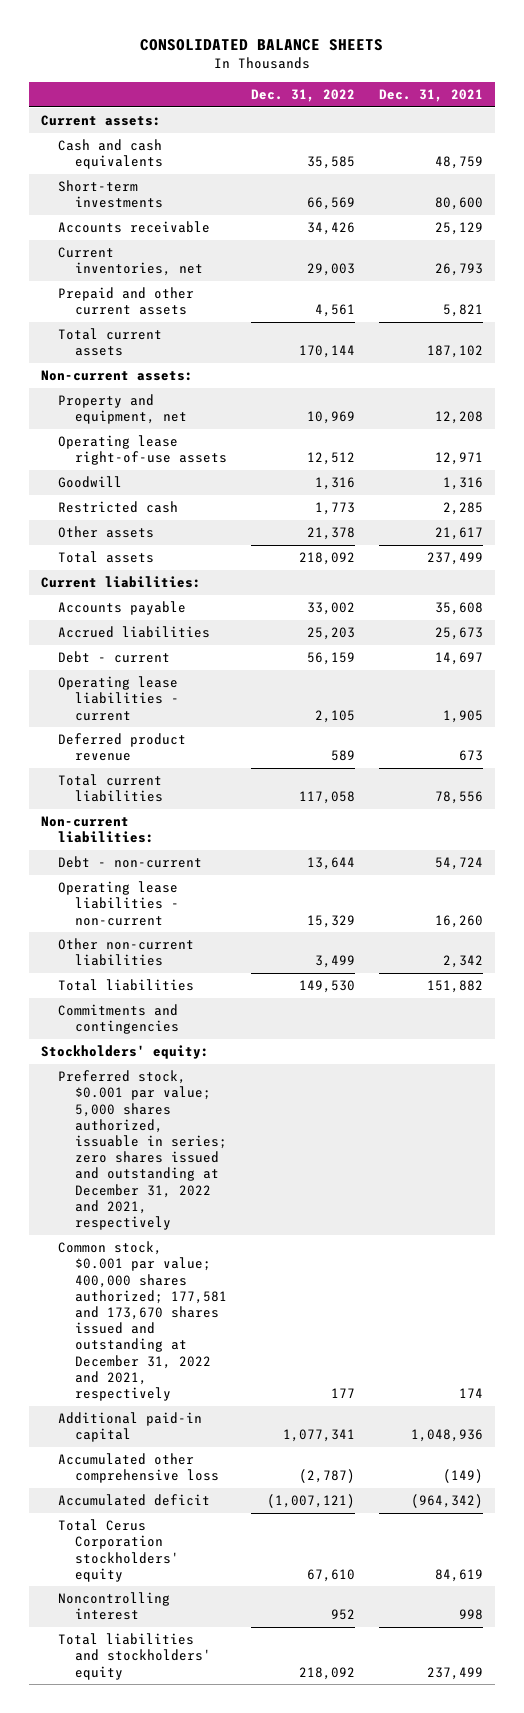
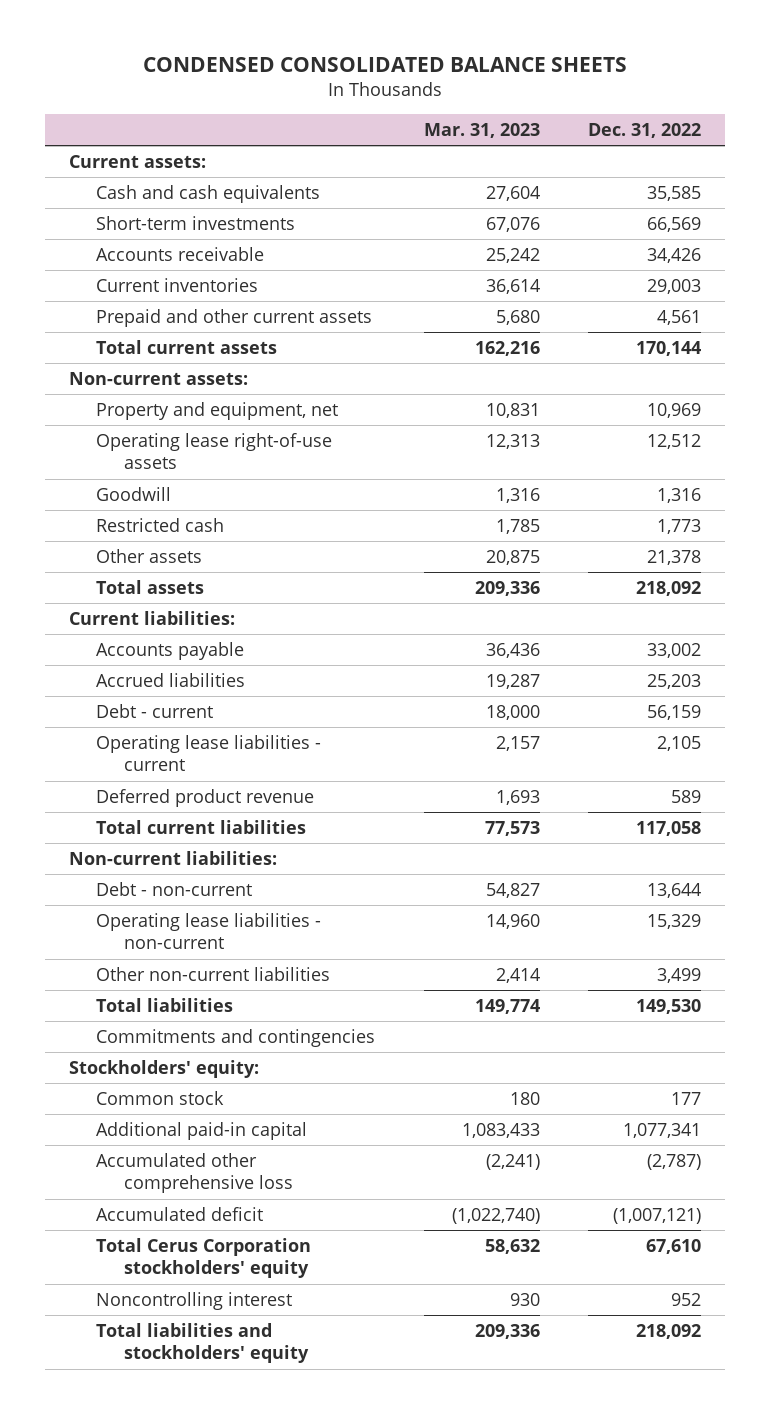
[140,39,384,52] CONSOLIDATED BALANCE SHEETS -> [142,57,627,73] CONDENSED CONSOLIDATED BALANCE SHEETS
[378,89,483,103] Dec. 31, 2021 -> none
none -> [423,122,540,138] Mar. 31, 2023
[57,247,203,277] Current inventories, net -> [96,277,259,292] Current inventories
[57,1070,227,1230] Preferred stock, $0.001 par value; 5,000 shares authorized, issuable in series; zero shares issued and outstanding at December 31, 2022 and 2021, respectively -> none
[57,1241,227,1401] Common stock, $0.001 par value; 400,000 shares authorized; 177,581 and 173,670 shares issued and outstanding at December 31, 2022 and 2021, respectively -> [96,1090,225,1105] Common stock

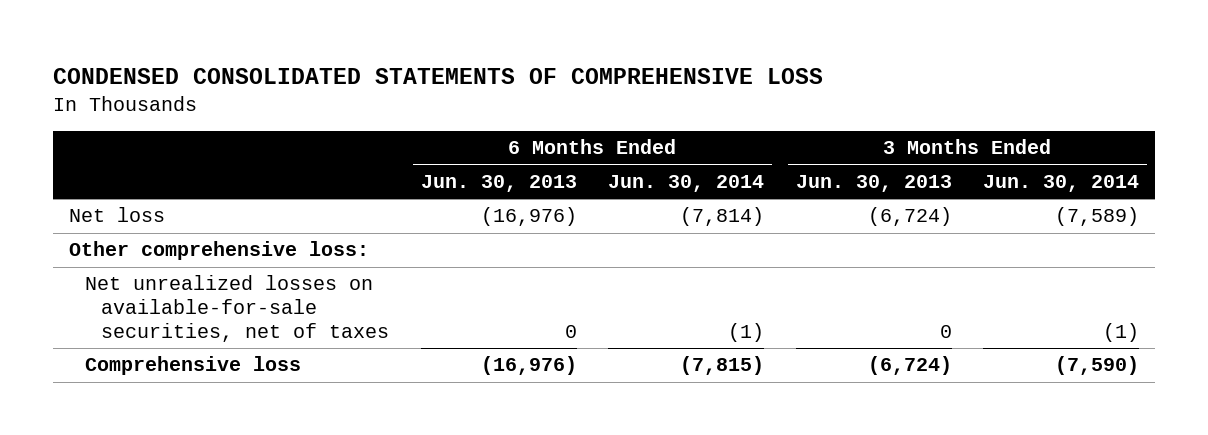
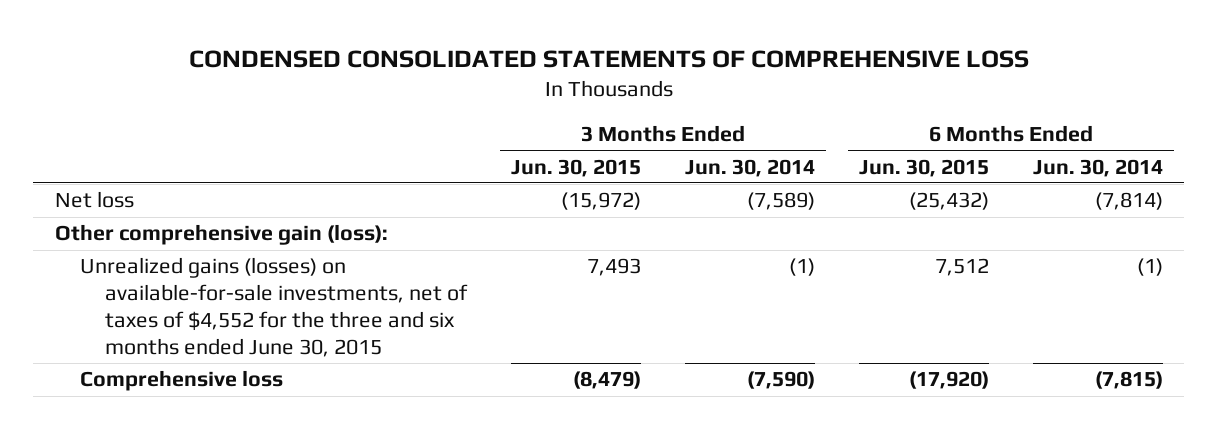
[420,174,577,192] Jun. 30, 2013 -> none
[795,174,952,192] Jun. 30, 2013 -> none
none -> [510,158,641,177] Jun. 30, 2015
none -> [858,158,989,177] Jun. 30, 2015
[68,241,369,261] Other comprehensive loss: -> [54,224,388,246] Other comprehensive gain (loss):
[84,275,390,342] Net unrealized losses on available-for-sale securities, net of taxes -> [79,257,469,357] Unrealized gains (losses) on available-for-sale investments, net of taxes of $4,552 for the three and six months ended June 30, 2015

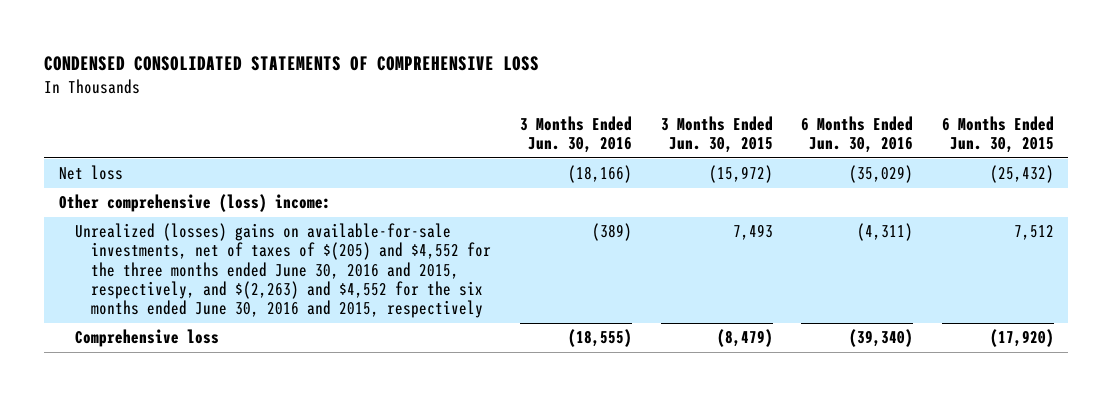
[684,158,815,177] Jun. 30, 2014 -> none
[1032,158,1163,177] Jun. 30, 2014 -> none
none -> [520,115,633,154] 3 Months Ended Jun. 30, 2016
none -> [801,115,914,154] 6 Months Ended Jun. 30, 2016
[54,224,388,246] Other comprehensive gain (loss): -> [58,194,331,213] Other comprehensive (loss) income:
[79,257,469,357] Unrealized gains (losses) on available-for-sale investments, net of taxes of $4,552 for the three and six months ended June 30, 2015 -> [75,223,492,319] Unrealized (losses) gains on available-for-sale investments, net of taxes of $(205) and $4,552 for the three months ended June 30, 2016 and 2015, respectively, and $(2,263) and $4,552 for the six months ended June 30, 2016 and 2015, respectively

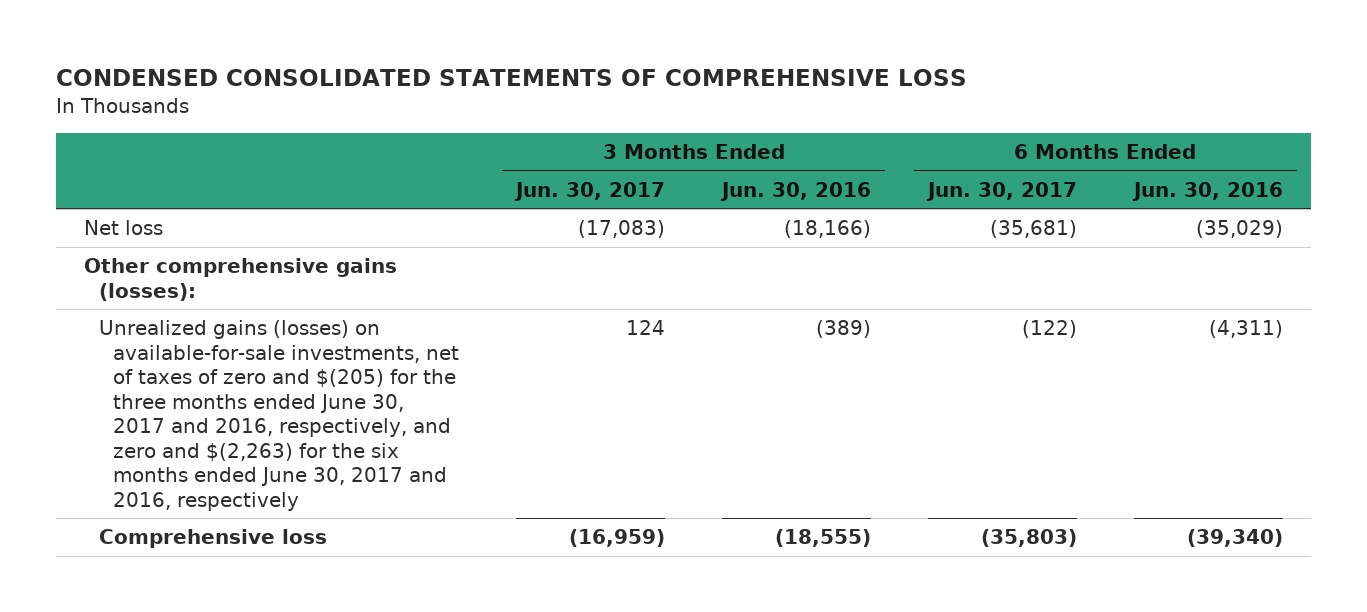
[660,115,773,154] 3 Months Ended Jun. 30, 2015 -> none
[942,115,1055,154] 6 Months Ended Jun. 30, 2015 -> none
none -> [514,181,666,201] Jun. 30, 2017
none -> [926,181,1078,201] Jun. 30, 2017
[58,194,331,213] Other comprehensive (loss) income: -> [84,258,398,301] Other comprehensive gains (losses):
[75,223,492,319] Unrealized (losses) gains on available-for-sale investments, net of taxes of $(205) and $4,552 for the three months ended June 30, 2016 and 2015, respectively, and $(2,263) and $4,552 for the six months ended June 30, 2016 and 2015, respectively -> [98,320,460,511] Unrealized gains (losses) on available-for-sale investments, net of taxes of zero and $(205) for the three months ended June 30, 2017 and 2016, respectively, and zero and $(2,263) for the six months ended June 30, 2017 and 2016, respectively

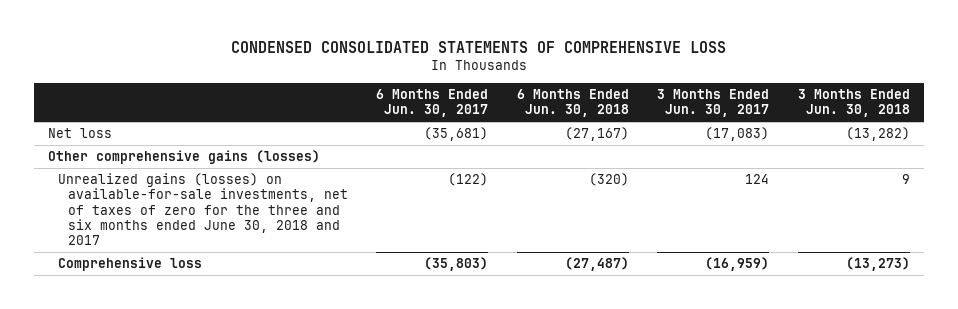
[720,181,872,201] Jun. 30, 2016 -> none
[1131,181,1283,201] Jun. 30, 2016 -> none
none -> [516,89,629,118] 6 Months Ended Jun. 30, 2018
none -> [798,89,911,118] 3 Months Ended Jun. 30, 2018
[84,258,398,301] Other comprehensive gains (losses): -> [47,150,320,165] Other comprehensive gains (losses)
[98,320,460,511] Unrealized gains (losses) on available-for-sale investments, net of taxes of zero and $(205) for the three months ended June 30, 2017 and 2016, respectively, and zero and $(2,263) for the six months ended June 30, 2017 and 2016, respectively -> [57,173,348,246] Unrealized gains (losses) on available-for-sale investments, net of taxes of zero for the three and six months ended June 30, 2018 and 2017

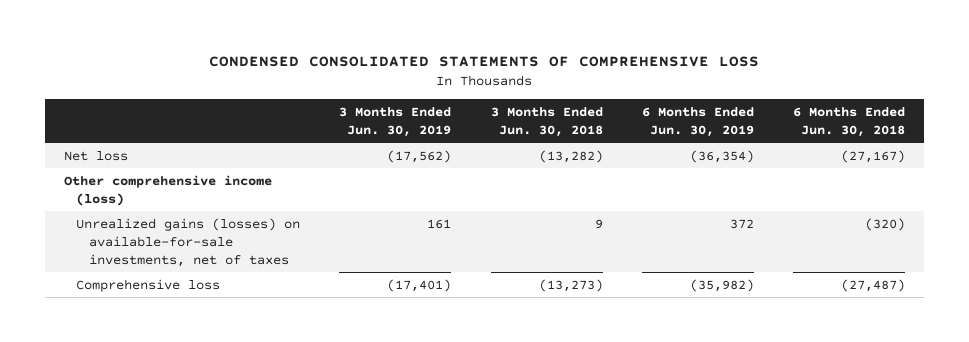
[376,89,489,118] 6 Months Ended Jun. 30, 2017 -> none
[657,89,770,118] 3 Months Ended Jun. 30, 2017 -> none
none -> [339,107,452,138] 3 Months Ended Jun. 30, 2019
none -> [641,107,754,138] 6 Months Ended Jun. 30, 2019
[47,150,320,165] Other comprehensive gains (losses) -> [64,174,273,206] Other comprehensive income (loss)
[57,173,348,246] Unrealized gains (losses) on available-for-sale investments, net of taxes of zero for the three and six months ended June 30, 2018 and 2017 -> [76,217,301,267] Unrealized gains (losses) on available-for-sale investments, net of taxes

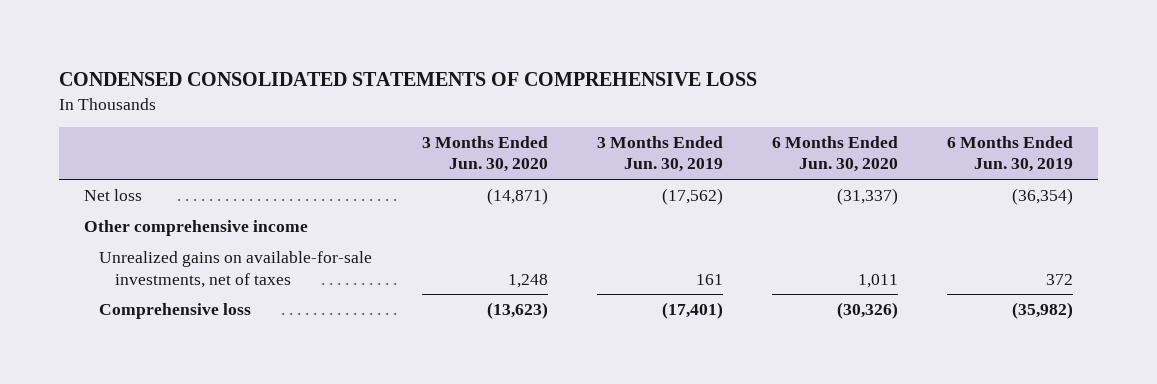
[490,107,603,138] 3 Months Ended Jun. 30, 2018 -> none
[792,107,905,138] 6 Months Ended Jun. 30, 2018 -> none
none -> [421,136,548,173] 3 Months Ended Jun. 30, 2020
none -> [771,136,898,173] 6 Months Ended Jun. 30, 2020
[64,174,273,206] Other comprehensive income (loss) -> [83,220,308,237] Other comprehensive income
[76,217,301,267] Unrealized gains (losses) on available-for-sale investments, net of taxes -> [99,251,373,288] Unrealized gains on available-for-sale investments, net of taxes

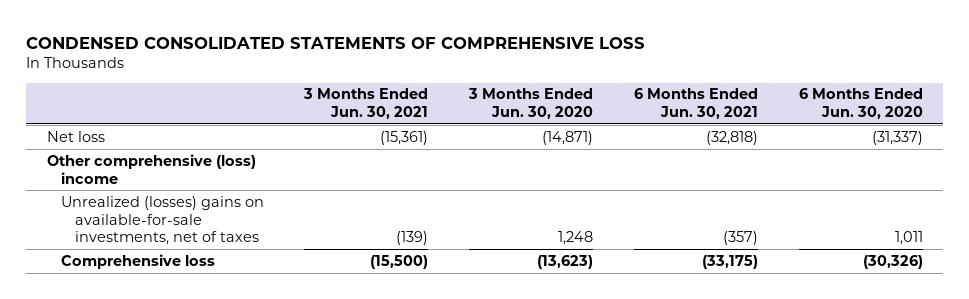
[596,136,723,173] 3 Months Ended Jun. 30, 2019 -> none
[947,136,1074,173] 6 Months Ended Jun. 30, 2019 -> none
none -> [303,88,429,120] 3 Months Ended Jun. 30, 2021
none -> [633,88,758,120] 6 Months Ended Jun. 30, 2021
[83,220,308,237] Other comprehensive income -> [46,153,256,184] Other comprehensive (loss) income
[99,251,373,288] Unrealized gains on available-for-sale investments, net of taxes -> [60,195,264,246] Unrealized (losses) gains on available-for-sale investments, net of taxes

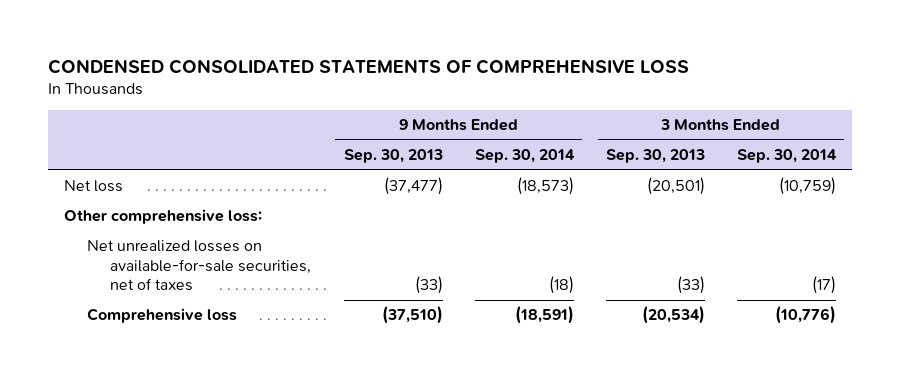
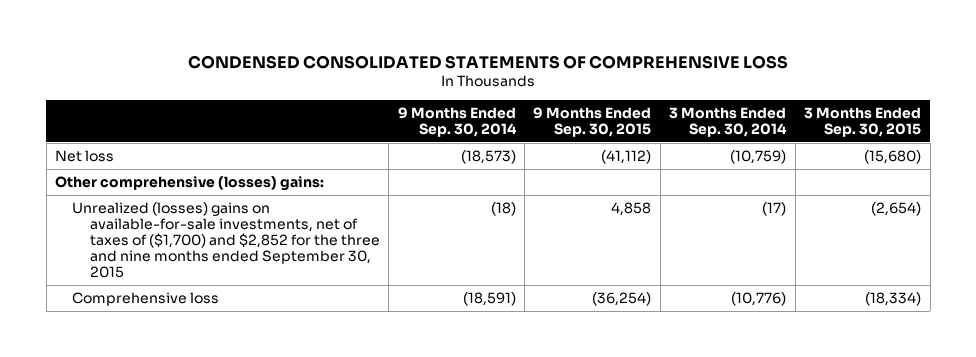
[343,149,443,164] Sep. 30, 2013 -> none
[605,149,705,164] Sep. 30, 2013 -> none
none -> [533,106,652,137] 9 Months Ended Sep. 30, 2015
none -> [804,106,922,137] 3 Months Ended Sep. 30, 2015
[64,209,263,225] Other comprehensive loss: -> [55,175,325,191] Other comprehensive (losses) gains:
[87,240,312,292] Net unrealized losses on available-for-sale securities, net of taxes -> [72,201,380,279] Unrealized (losses) gains on available-for-sale investments, net of taxes of ($1,700) and $2,852 for the three and nine months ended September 30, 2015

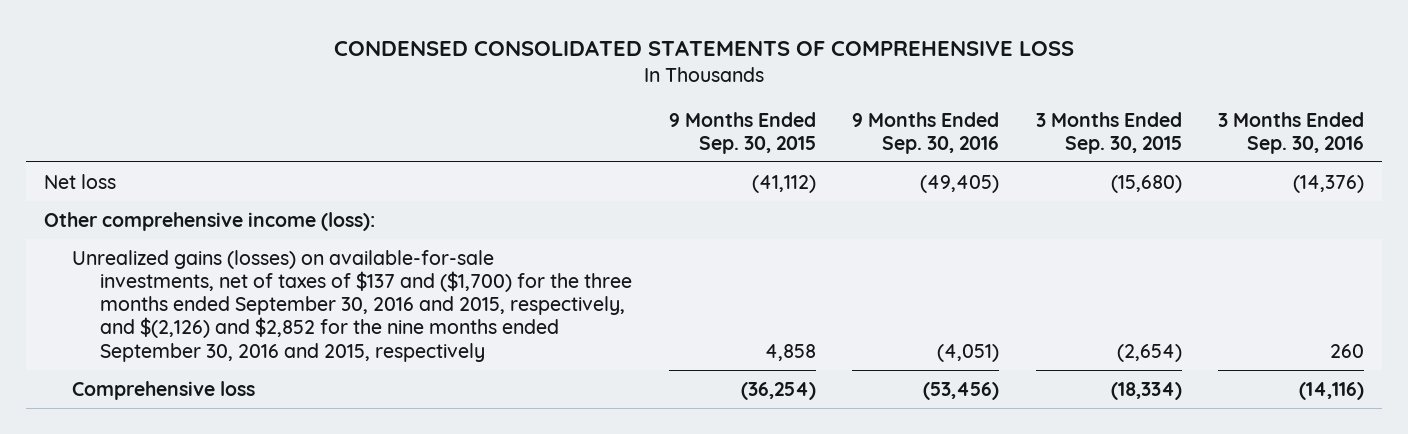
[397,106,517,137] 9 Months Ended Sep. 30, 2014 -> none
[669,106,788,137] 3 Months Ended Sep. 30, 2014 -> none
none -> [852,111,1000,155] 9 Months Ended Sep. 30, 2016
none -> [1218,111,1365,155] 3 Months Ended Sep. 30, 2016
[55,175,325,191] Other comprehensive (losses) gains: -> [43,211,375,231] Other comprehensive income (loss):
[72,201,380,279] Unrealized (losses) gains on available-for-sale investments, net of taxes of ($1,700) and $2,852 for the three and nine months ended September 30, 2015 -> [71,249,633,362] Unrealized gains (losses) on available-for-sale investments, net of taxes of $137 and ($1,700) for the three months ended September 30, 2016 and 2015, respectively, and $(2,126) and $2,852 for the nine months ended September 30, 2016 and 2015, respectively

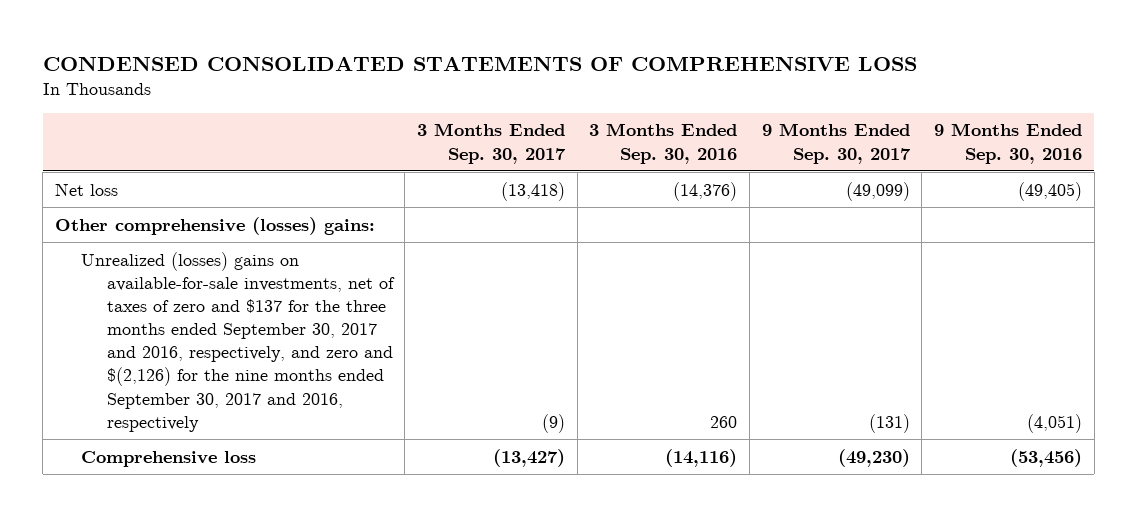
[668,111,816,155] 9 Months Ended Sep. 30, 2015 -> none
[1035,111,1182,155] 3 Months Ended Sep. 30, 2015 -> none
none -> [417,123,567,164] 3 Months Ended Sep. 30, 2017
none -> [761,123,911,164] 9 Months Ended Sep. 30, 2017
[43,211,375,231] Other comprehensive income (loss): -> [55,216,376,235] Other comprehensive (losses) gains:
[71,249,633,362] Unrealized gains (losses) on available-for-sale investments, net of taxes of $137 and ($1,700) for the three months ended September 30, 2016 and 2015, respectively, and $(2,126) and $2,852 for the nine months ended September 30, 2016 and 2015, respectively -> [80,251,395,432] Unrealized (losses) gains on available-for-sale investments, net of taxes of zero and $137 for the three months ended September 30, 2017 and 2016, respectively, and zero and $(2,126) for the nine months ended September 30, 2017 and 2016, respectively

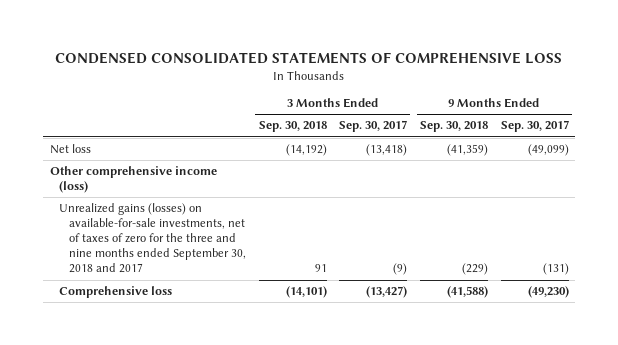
[589,123,738,164] 3 Months Ended Sep. 30, 2016 -> none
[933,123,1082,164] 9 Months Ended Sep. 30, 2016 -> none
none -> [258,121,327,133] Sep. 30, 2018
none -> [419,121,488,133] Sep. 30, 2018
[55,216,376,235] Other comprehensive (losses) gains: -> [49,166,217,194] Other comprehensive income (loss)
[80,251,395,432] Unrealized (losses) gains on available-for-sale investments, net of taxes of zero and $137 for the three months ended September 30, 2017 and 2016, respectively, and zero and $(2,126) for the nine months ended September 30, 2017 and 2016, respectively -> [59,203,246,274] Unrealized gains (losses) on available-for-sale investments, net of taxes of zero for the three and nine months ended September 30, 2018 and 2017

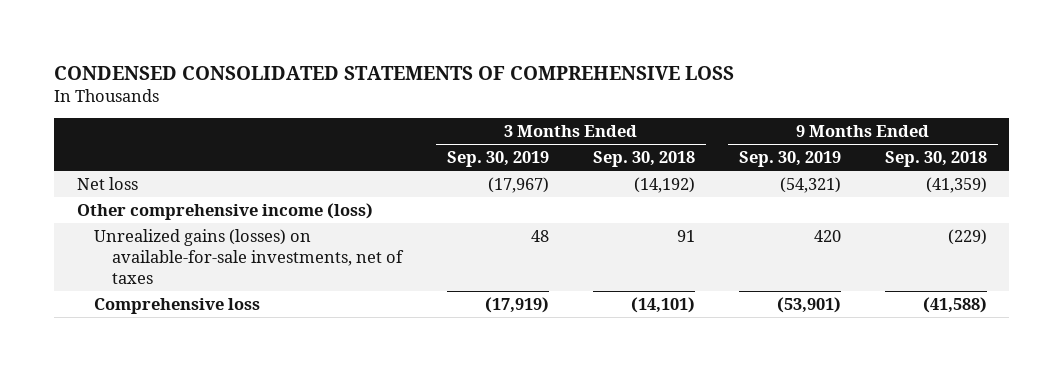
[339,120,408,133] Sep. 30, 2017 -> none
[500,120,569,133] Sep. 30, 2017 -> none
none -> [446,151,549,168] Sep. 30, 2019
none -> [738,151,841,168] Sep. 30, 2019
[59,203,246,274] Unrealized gains (losses) on available-for-sale investments, net of taxes of zero for the three and nine months ended September 30, 2018 and 2017 -> [94,228,405,285] Unrealized gains (losses) on available-for-sale investments, net of taxes

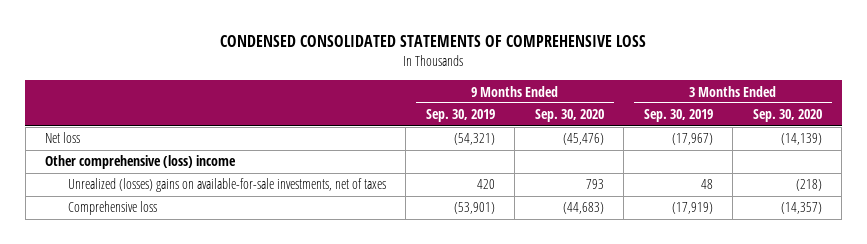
[592,151,695,168] Sep. 30, 2018 -> none
[885,151,988,168] Sep. 30, 2018 -> none
none -> [534,109,604,123] Sep. 30, 2020
none -> [752,109,822,123] Sep. 30, 2020
[76,202,373,220] Other comprehensive income (loss) -> [45,155,237,170] Other comprehensive (loss) income
[94,228,405,285] Unrealized gains (losses) on available-for-sale investments, net of taxes -> [67,178,386,193] Unrealized (losses) gains on available-for-sale investments, net of taxes

